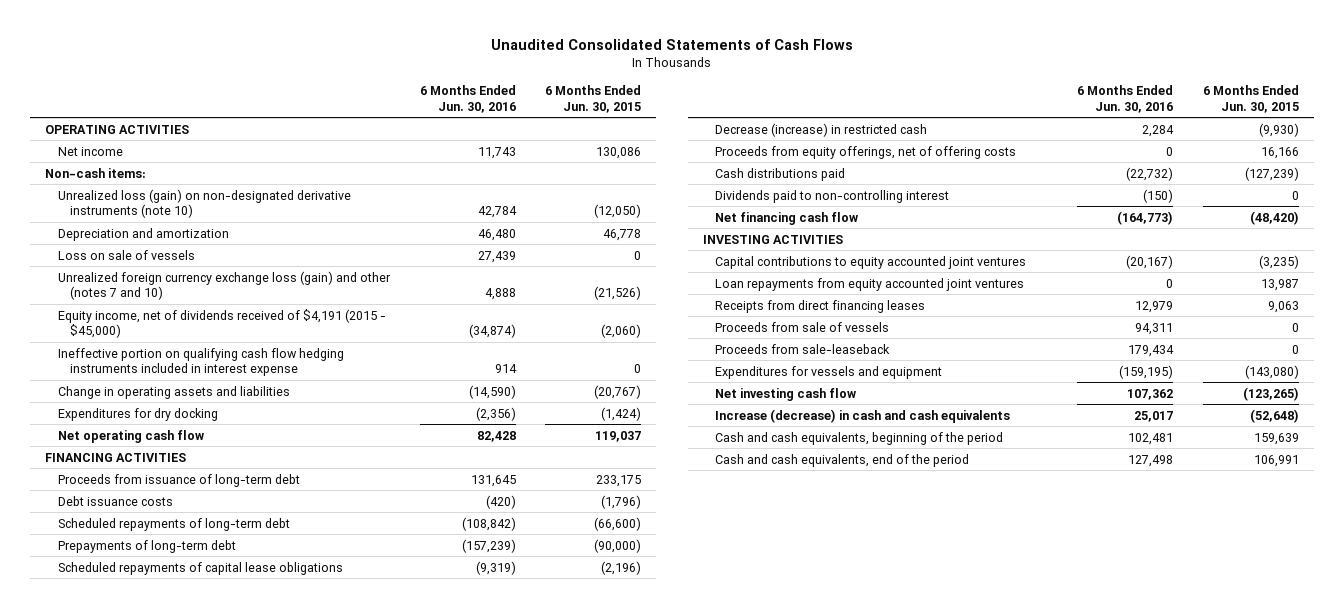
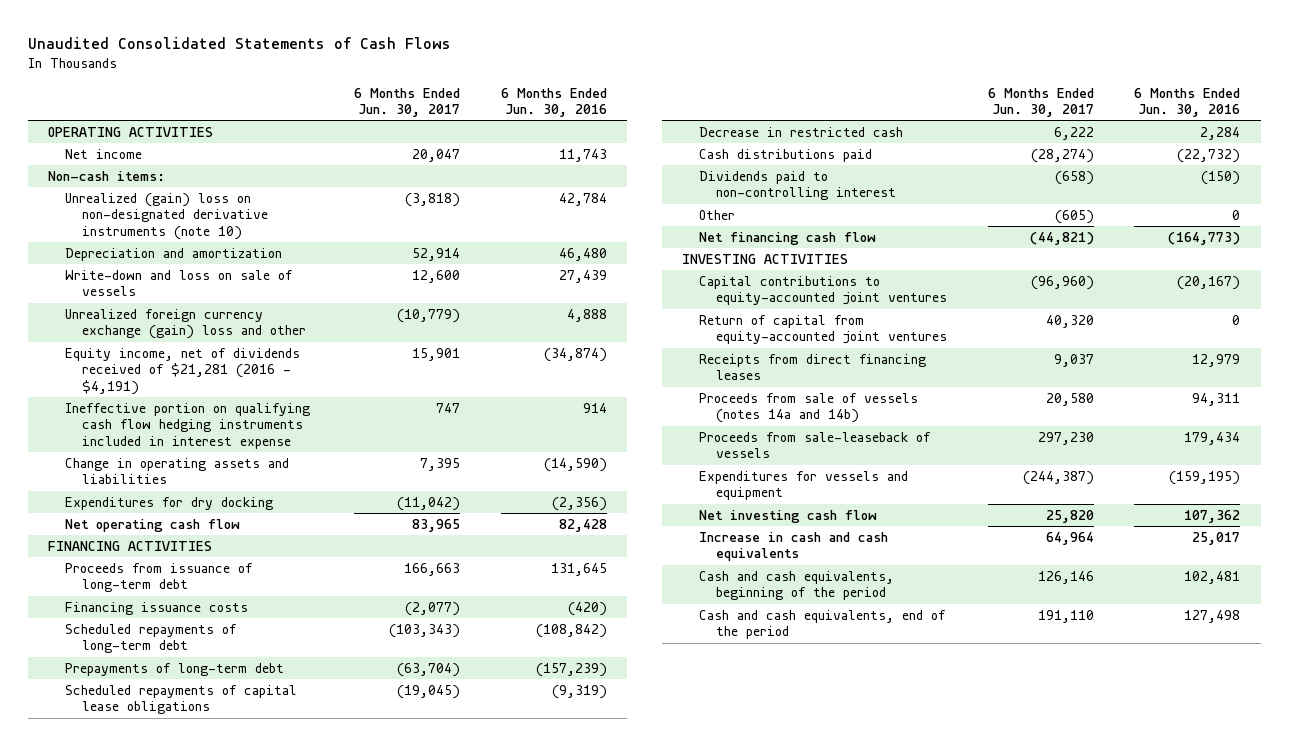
[545,85,642,113] 6 Months Ended Jun. 30, 2015 -> none
none -> [354,87,461,118] 6 Months Ended Jun. 30, 2017
[57,188,351,219] Unrealized loss (gain) on non-designated derivative instruments (note 10) -> [65,192,269,241] Unrealized (gain) loss on non-designated derivative instruments (note 10)
[57,249,195,260] Loss on sale of vessels -> [65,269,294,297] Write-down and loss on sale of vessels
[57,270,391,301] Unrealized foreign currency exchange loss (gain) and other (notes 7 and 10) -> [65,308,307,340] Unrealized foreign currency exchange (gain) loss and other
[57,308,386,339] Equity income, net of dividends received of $4,191 (2015 - $45,000) -> [65,347,301,396] Equity income, net of dividends received of $21,281 (2016 - $4,191)
[57,495,173,506] Debt issuance costs -> [65,601,249,615] Financing issuance costs
[715,145,1017,159] Proceeds from equity offerings, net of offering costs -> none
[715,122,928,137] Decrease (increase) in restricted cash -> [698,126,903,137] Decrease in restricted cash
none -> [698,209,735,220] Other
[715,255,1027,269] Capital contributions to equity accounted joint ventures -> [698,275,948,306] Capital contributions to equity-accounted joint ventures
[715,277,1025,291] Loan repayments from equity accounted joint ventures -> [698,314,948,345] Return of capital from equity-accounted joint ventures
[715,321,890,332] Proceeds from sale of vessels -> [698,392,918,424] Proceeds from sale of vessels (notes 14a and 14b)
[715,343,891,354] Proceeds from sale-leaseback -> [698,431,931,459] Proceeds from sale-leaseback of vessels
[715,408,1011,423] Increase (decrease) in cash and cash equivalents -> [698,531,888,562] Increase in cash and cash equivalents

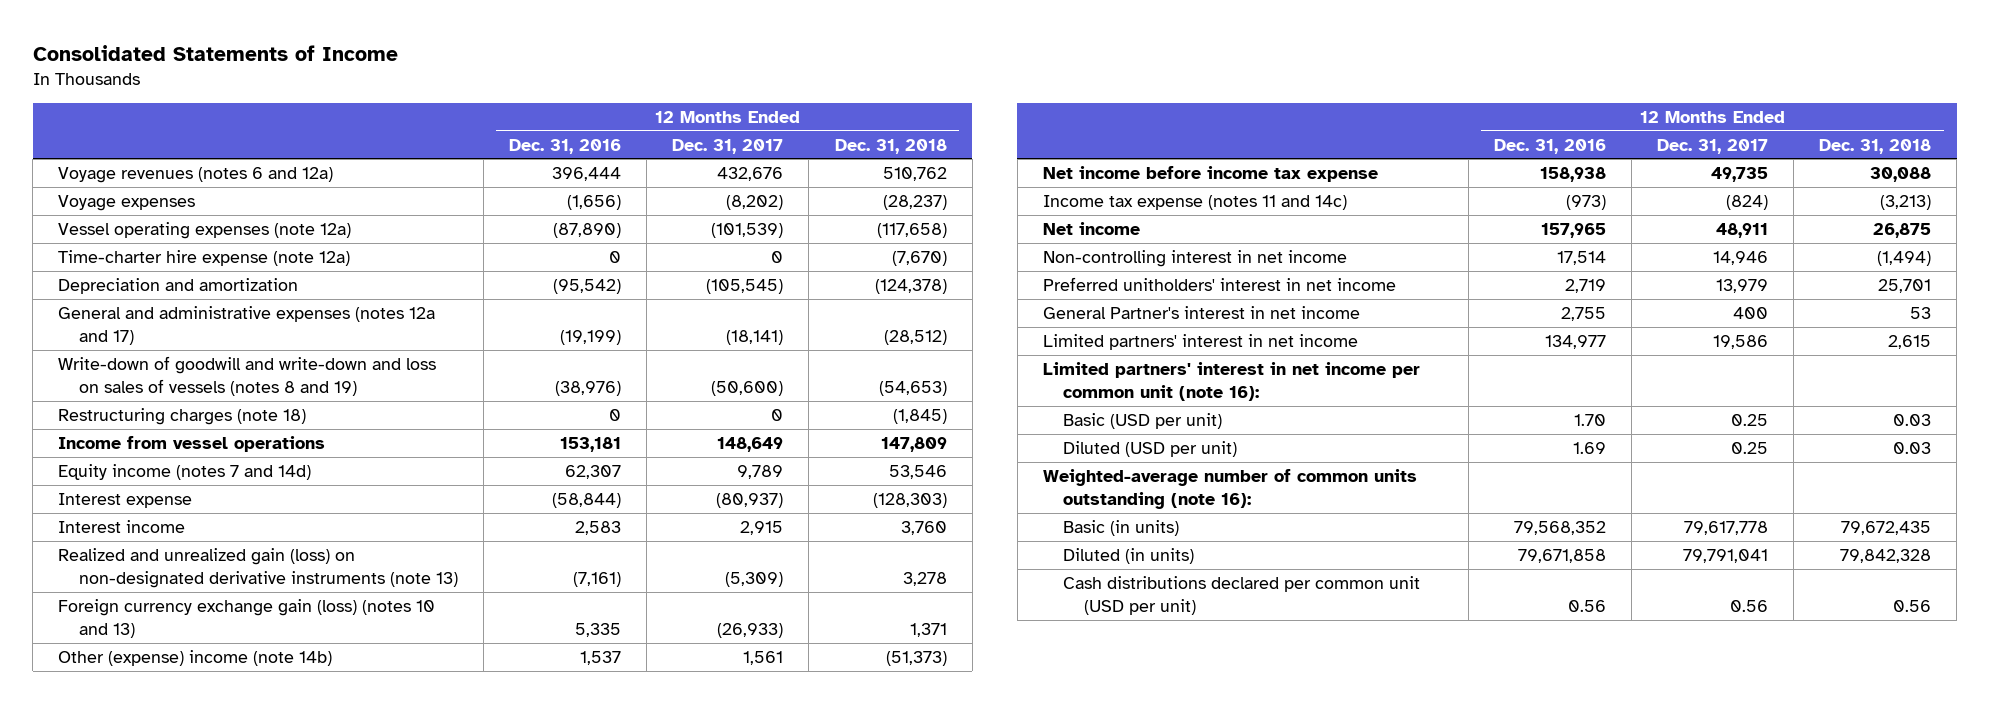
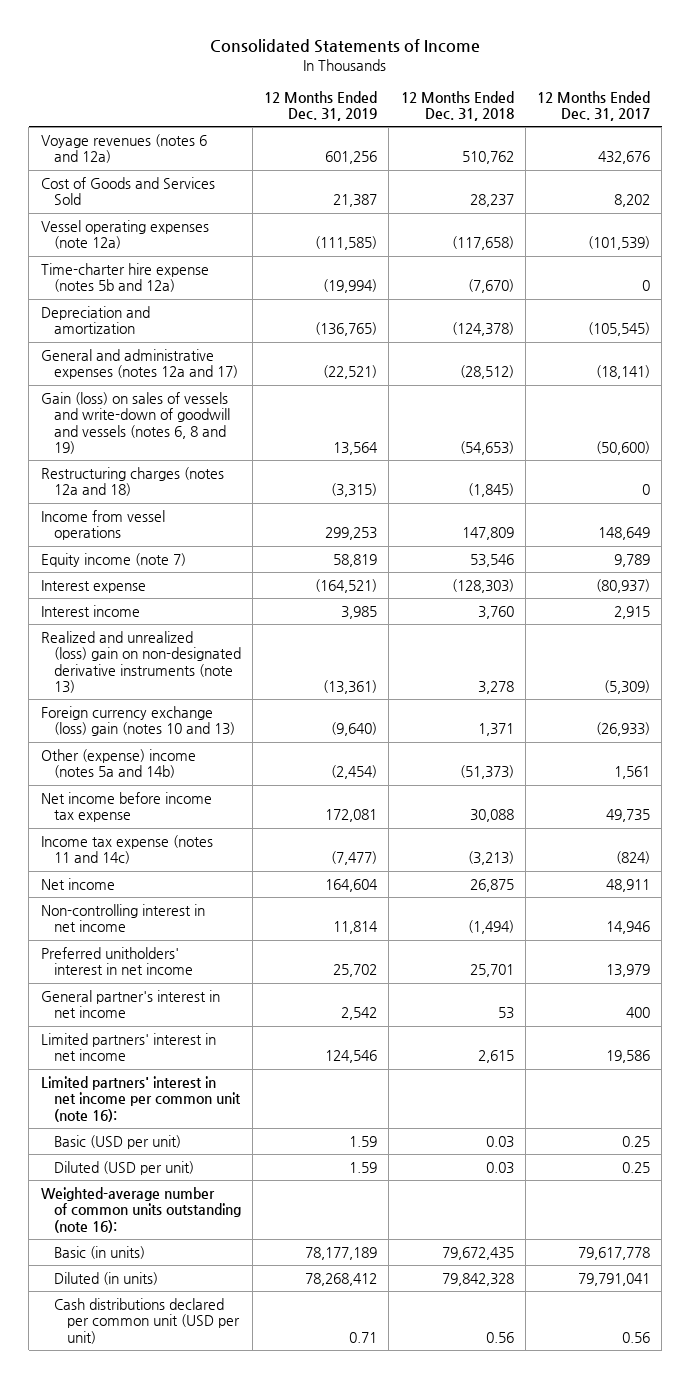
[508,138,621,154] Dec. 31, 2016 -> none
none -> [264,90,378,122] 12 Months Ended Dec. 31, 2019
[58,194,196,211] Voyage expenses -> none
none -> [40,177,215,206] Cost of Goods and Services Sold
[58,249,351,266] Time-charter hire expense (note 12a) -> [40,263,209,293] Time-charter hire expense (notes 5b and 12a)
[58,355,437,397] Write-down of goodwill and write-down and loss on sales of vessels (notes 8 and 19) -> [40,392,230,454] Gain (loss) on sales of vessels and write-down of goodwill and vessels (notes 6, 8 and 19)
[58,407,307,425] Restructuring charges (note 18) -> [40,467,224,497] Restructuring charges (notes 12a and 18)
[58,463,312,480] Equity income (notes 7 and 14d) -> [40,553,186,568] Equity income (note 7)
[58,547,458,589] Realized and unrealized gain (loss) on non-designated derivative instruments (note 13) -> [40,631,241,693] Realized and unrealized (loss) gain on non-designated derivative instruments (note 13)
[58,598,436,639] Foreign currency exchange gain (loss) (notes 10 and 13) -> [40,706,235,737] Foreign currency exchange (loss) gain (notes 10 and 13)
[58,649,333,666] Other (expense) income (note 14b) -> [40,749,196,779] Other (expense) income (notes 5a and 14b)
[1042,305,1360,319] General Partner's interest in net income -> [40,990,220,1019] General partner's interest in net income

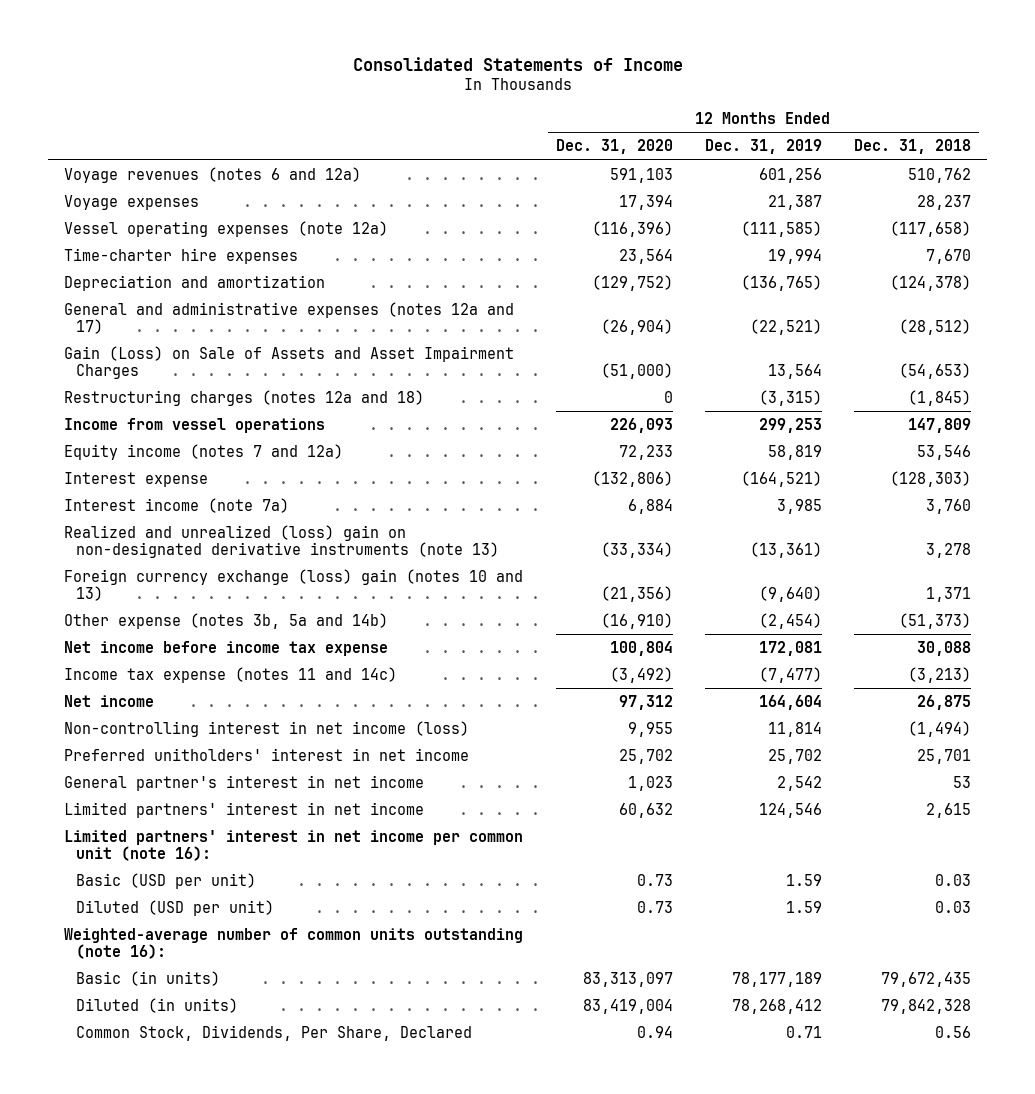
[537,90,651,122] 12 Months Ended Dec. 31, 2017 -> none
none -> [555,139,673,155] Dec. 31, 2020
[40,177,215,206] Cost of Goods and Services Sold -> [64,195,200,211] Voyage expenses
[40,263,209,293] Time-charter hire expense (notes 5b and 12a) -> none
none -> [64,248,299,265] Time-charter hire expenses
[40,392,230,454] Gain (loss) on sales of vessels and write-down of goodwill and vessels (notes 6, 8 and 19) -> [64,346,515,379] Gain (Loss) on Sale of Assets and Asset Impairment Charges
[40,553,186,568] Equity income (note 7) -> [64,444,344,461] Equity income (notes 7 and 12a)
[40,605,140,618] Interest income -> [64,498,290,514] Interest income (note 7a)
[40,749,196,779] Other (expense) income (notes 5a and 14b) -> [64,613,389,630] Other expense (notes 3b, 5a and 14b)
[40,904,205,933] Non-controlling interest in net income -> [64,721,470,738] Non-controlling interest in net income (loss)
[53,1298,240,1344] Cash distributions declared per common unit (USD per unit) -> [75,1025,472,1042] Common Stock, Dividends, Per Share, Declared

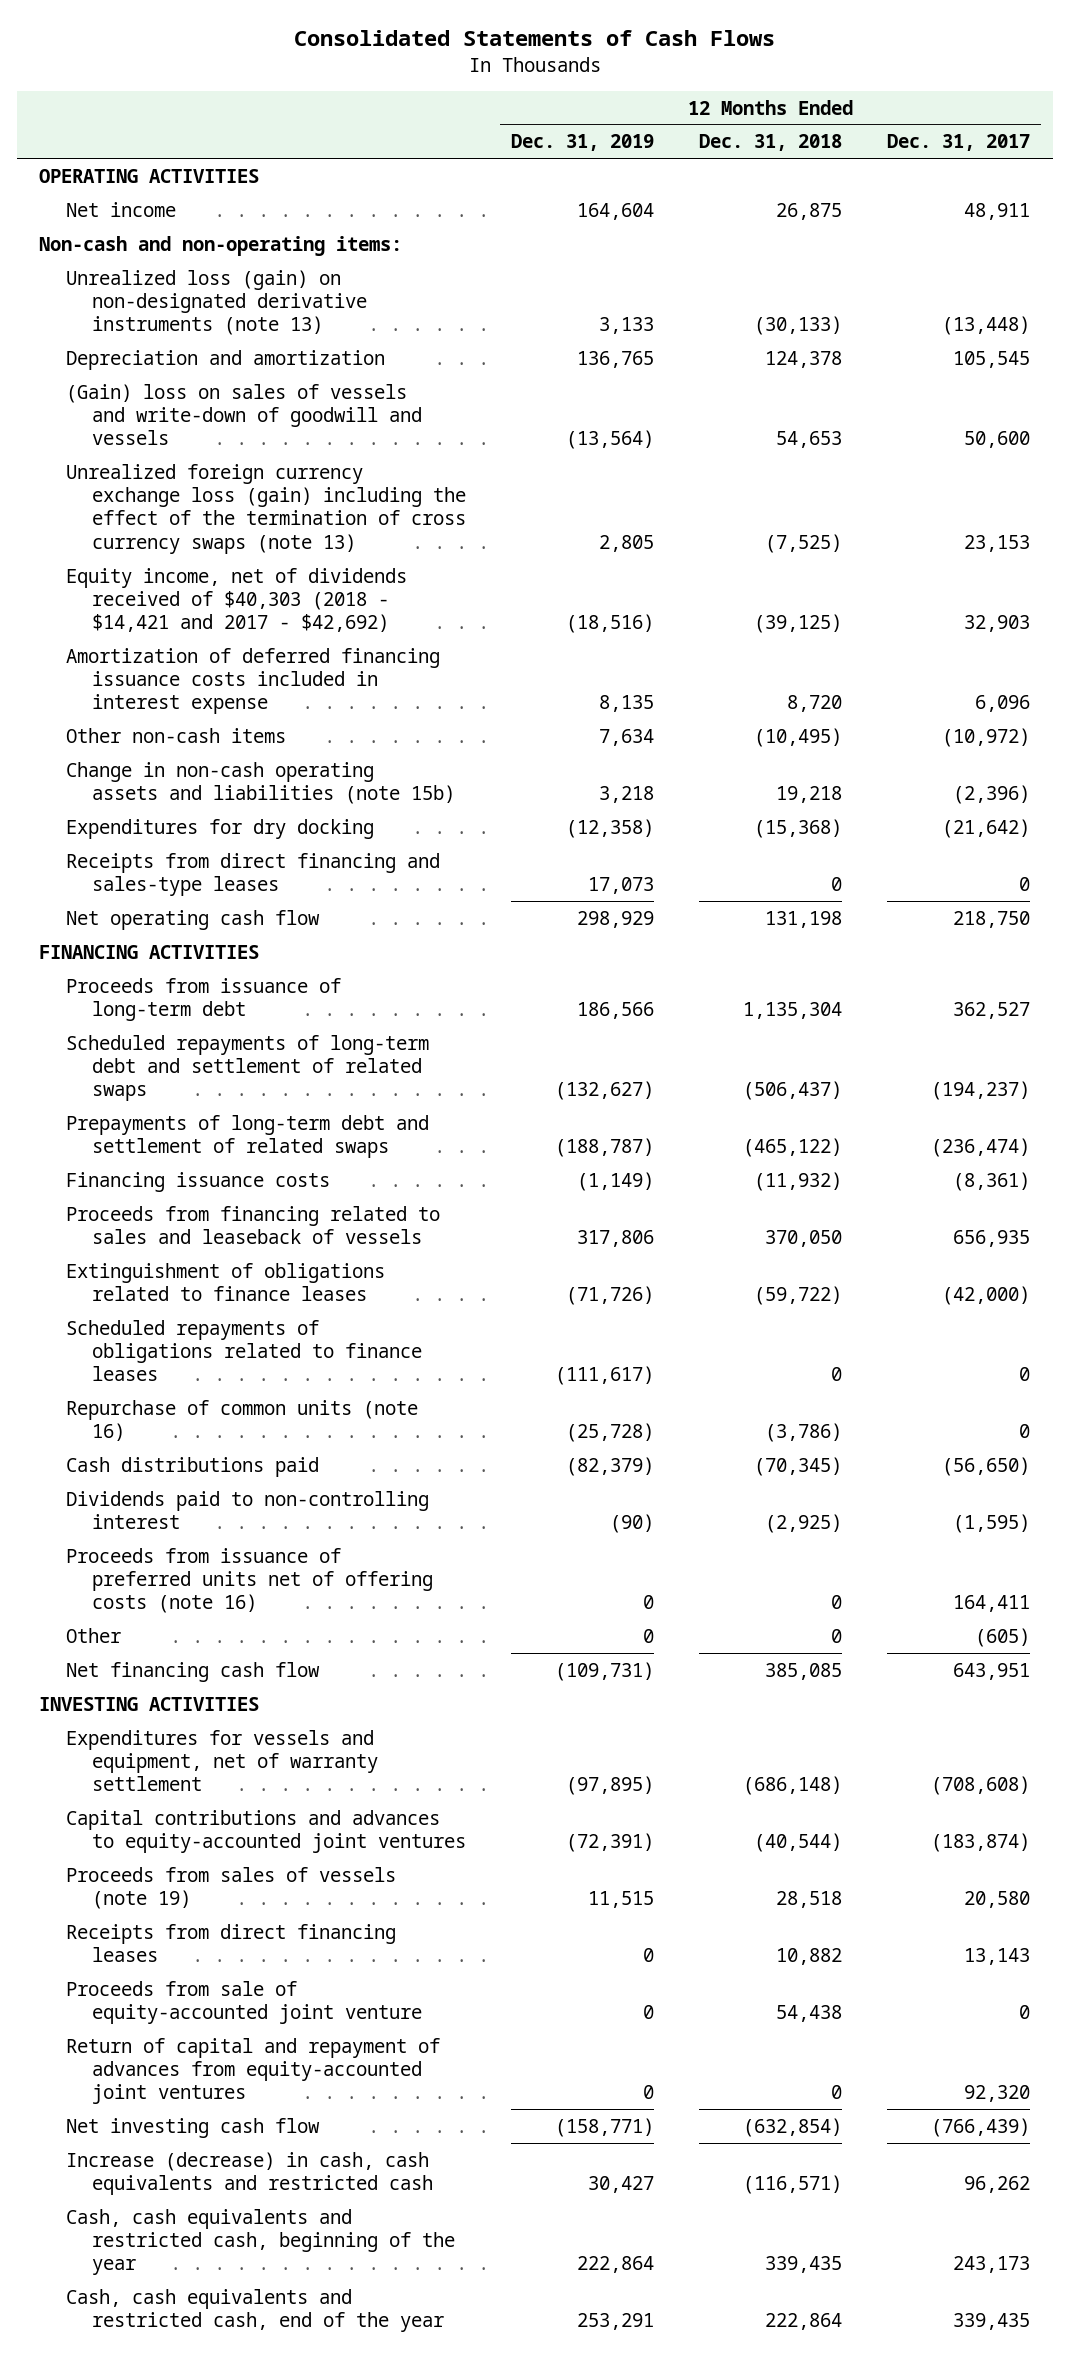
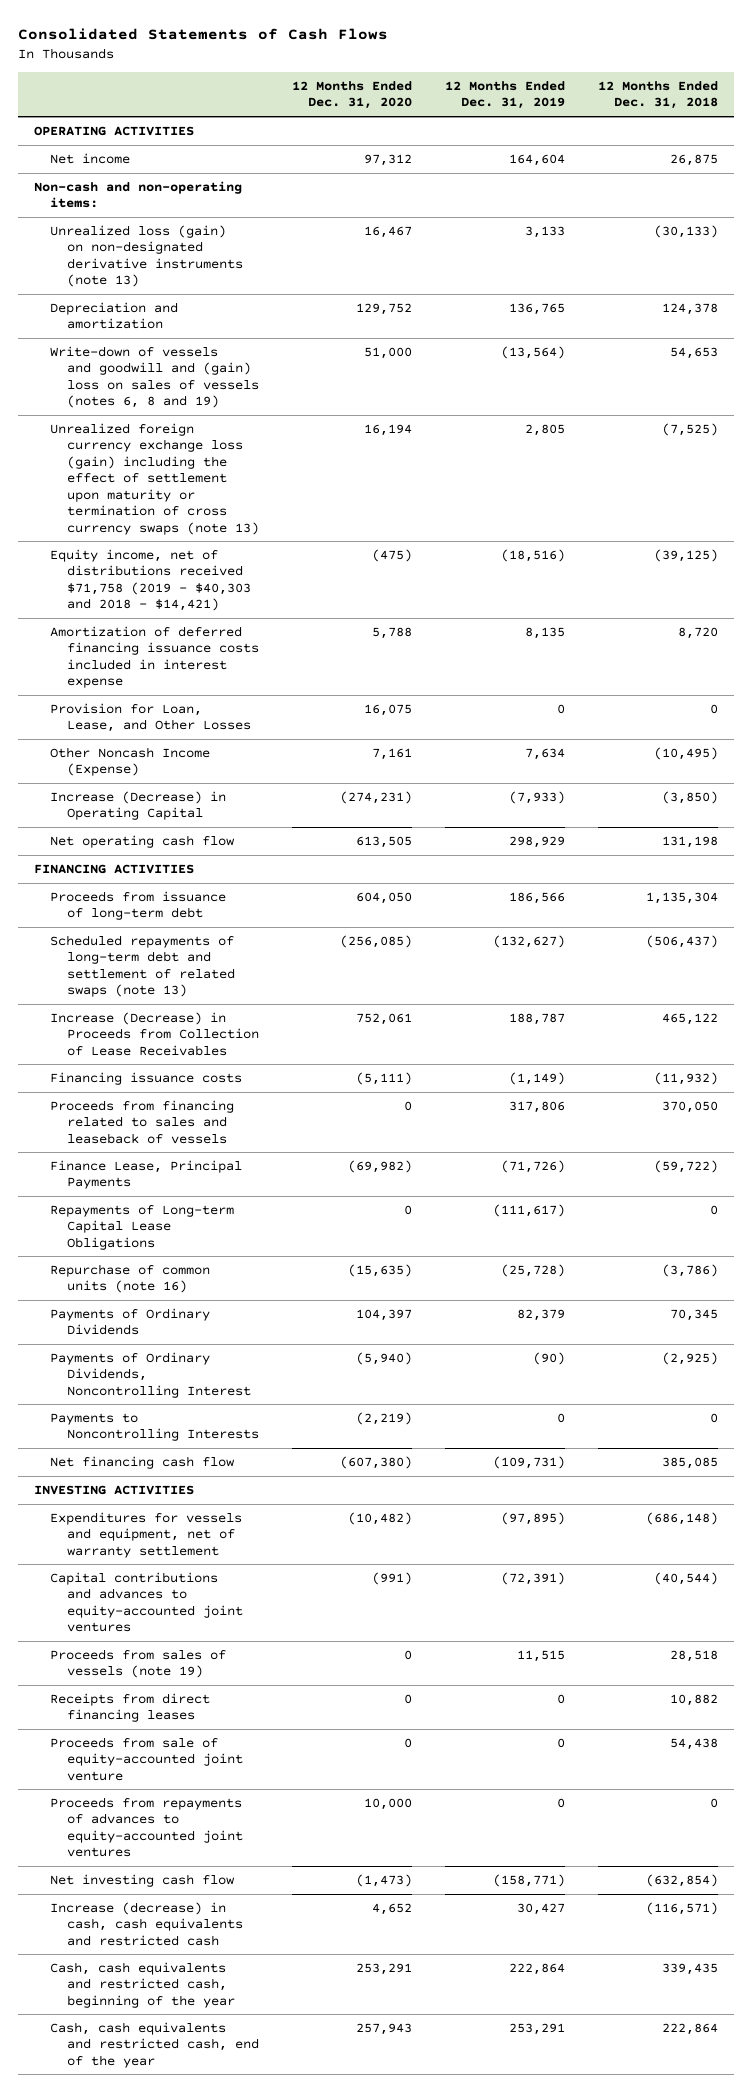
[887,134,1031,152] Dec. 31, 2017 -> none
none -> [291,80,412,110] 12 Months Ended Dec. 31, 2020
[65,383,423,446] (Gain) loss on sales of vessels and write-down of goodwill and vessels -> [50,345,259,409] Write-down of vessels and goodwill and (gain) loss on sales of vessels (notes 6, 8 and 19)
[65,463,467,554] Unrealized foreign currency exchange loss (gain) including the effect of the termination of cross currency swaps (note 13) -> [50,422,259,535] Unrealized foreign currency exchange loss (gain) including the effect of settlement upon maturity or termination of cross currency swaps (note 13)
[65,567,407,633] Equity income, net of dividends received of $40,303 (2018 - $14,421 and 2017 - $42,692) -> [50,548,251,612] Equity income, net of distributions received $71,758 (2019 - $40,303 and 2018 - $14,421)
[65,761,456,805] Change in non-cash operating assets and liabilities (note 15b) -> none
[65,818,374,839] Expenditures for dry docking -> none
[65,852,440,897] Receipts from direct financing and sales-type leases -> none
none -> [50,702,251,733] Provision for Loan, Lease, and Other Losses
[65,727,286,743] Other non-cash items -> [50,746,211,777] Other Noncash Income (Expense)
none -> [50,790,227,821] Increase (Decrease) in Operating Capital
[65,1114,429,1159] Prepayments of long-term debt and settlement of related swaps -> none
[65,1034,429,1102] Scheduled repayments of long-term debt and settlement of related swaps -> [50,934,235,998] Scheduled repayments of long-term debt and settlement of related swaps (note 13)
none -> [50,1011,259,1056] Increase (Decrease) in Proceeds from Collection of Lease Receivables
[65,1262,385,1302] Extinguishment of obligations related to finance leases -> [50,1159,243,1190] Finance Lease, Principal Payments
[65,1319,423,1382] Scheduled repayments of obligations related to finance leases -> [50,1204,235,1250] Repayments of Long-term Capital Lease Obligations
[65,1456,319,1477] Cash distributions paid -> none
[65,1547,434,1614] Proceeds from issuance of preferred units net of offering costs (note 16) -> none
[65,1627,121,1643] Other -> none
none -> [50,1307,211,1336] Payments of Ordinary Dividends
[65,1490,429,1530] Dividends paid to non-controlling interest -> [50,1351,251,1398] Payments of Ordinary Dividends, Noncontrolling Interest
none -> [50,1412,259,1442] Payments to Noncontrolling Interests
[65,2037,440,2105] Return of capital and repayment of advances from equity-accounted joint ventures -> [50,1796,243,1858] Proceeds from repayments of advances to equity-accounted joint ventures

